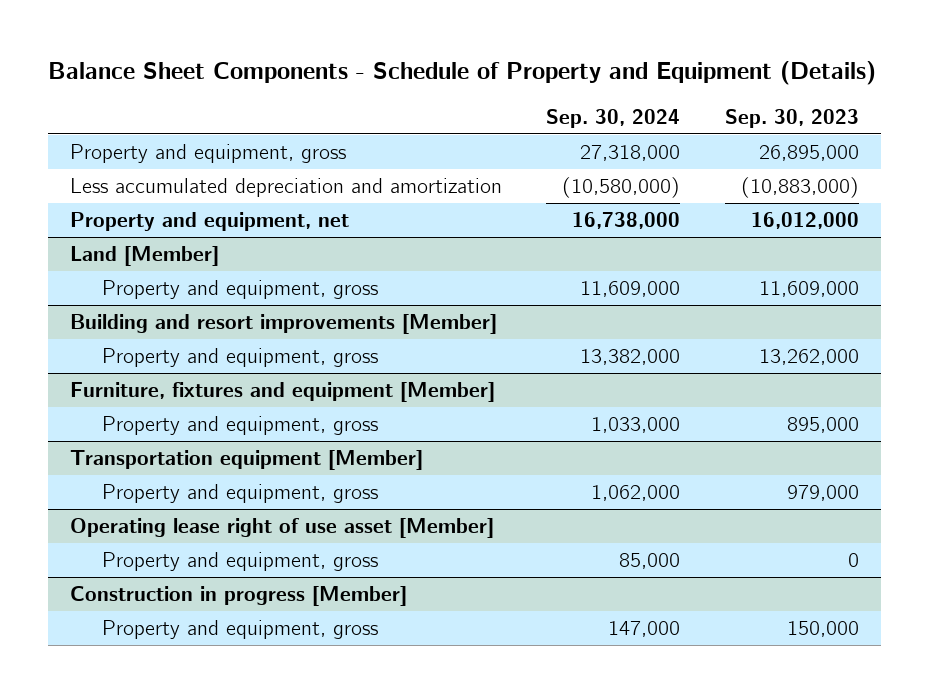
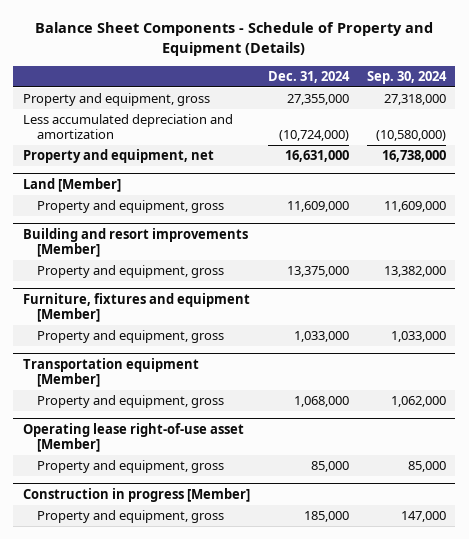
[725,108,860,128] Sep. 30, 2023 -> none
none -> [267,70,350,83] Dec. 31, 2024
[69,518,494,539] Operating lease right of use asset [Member] -> [22,422,244,453] Operating lease right-of-use asset [Member]

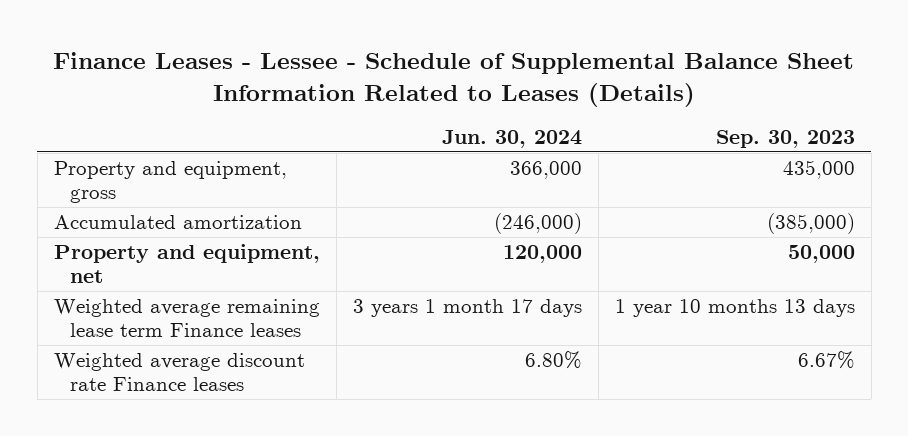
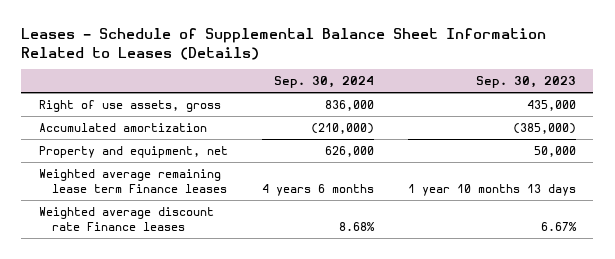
[53,52,855,107] Finance Leases - Lessee - Schedule of Supplemental Balance Sheet Information Related to Leases (Details) -> [21,28,547,60] Leases - Schedule of Supplemental Balance Sheet Information Related to Leases (Details)
[441,129,582,148] Jun. 30, 2024 -> none
none -> [273,76,374,89] Sep. 30, 2024
[53,161,287,204] Property and equipment, gross -> [38,99,221,112] Right of use assets, gross

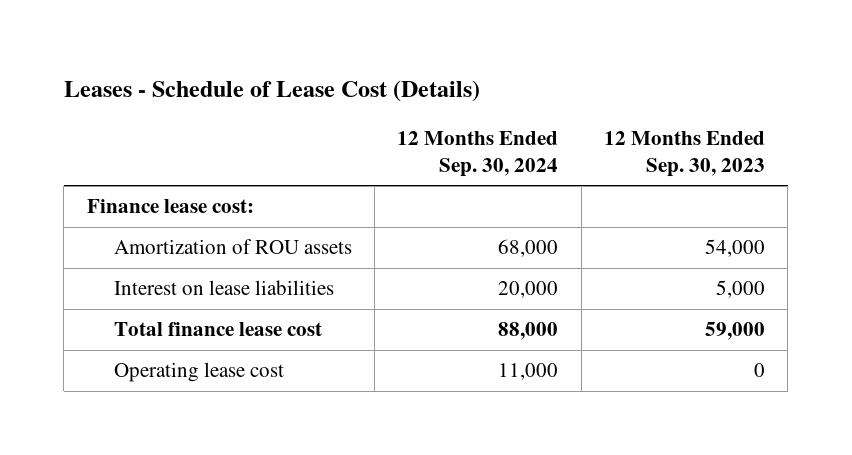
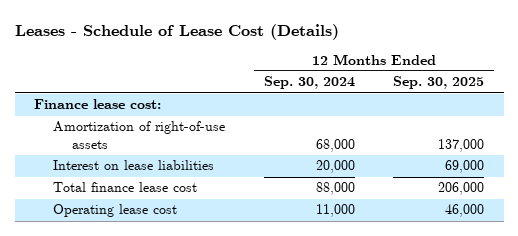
[604,130,766,178] 12 Months Ended Sep. 30, 2023 -> none
none -> [393,76,485,90] Sep. 30, 2025
[113,239,352,255] Amortization of ROU assets -> [52,121,225,149] Amortization of right-of-use assets

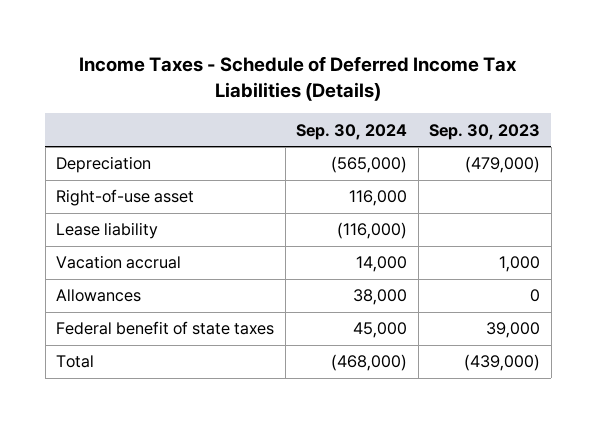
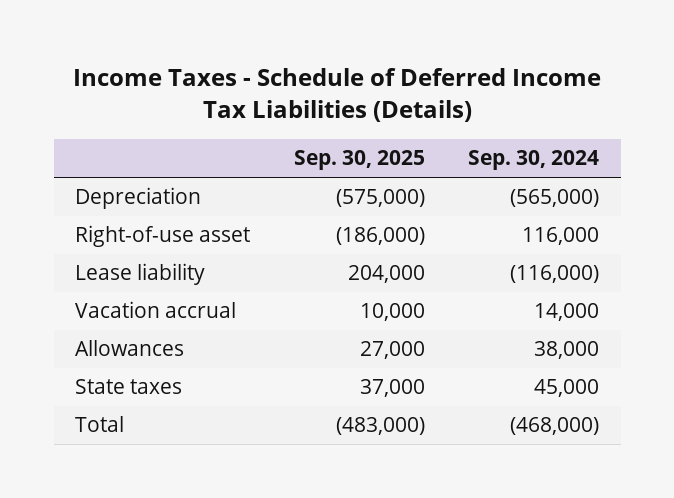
[429,123,541,140] Sep. 30, 2023 -> none
none -> [293,150,425,171] Sep. 30, 2025
[56,321,275,336] Federal benefit of state taxes -> [75,379,183,395] State taxes

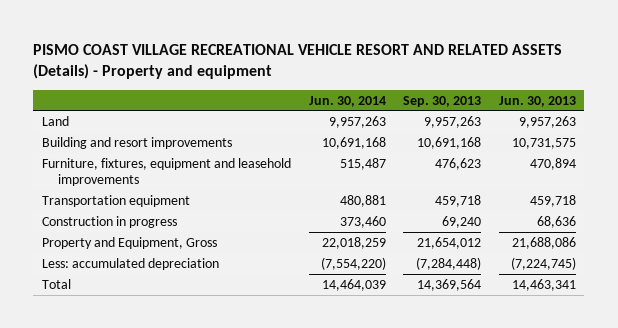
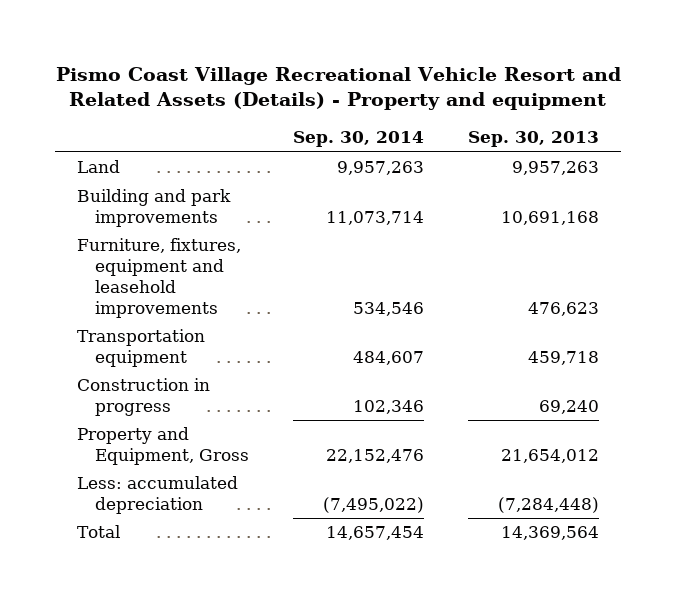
[33,43,563,80] PISMO COAST VILLAGE RECREATIONAL VEHICLE RESORT AND RELATED ASSETS (Details) - Property and equipment -> [56,66,622,111] Pismo Coast Village Recreational Vehicle Resort and Related Assets (Details) - Property and equipment
[308,95,386,107] Jun. 30, 2014 -> none
[498,95,576,107] Jun. 30, 2013 -> none
none -> [292,131,424,148] Sep. 30, 2014
[42,136,233,149] Building and resort improvements -> [77,189,232,228] Building and park improvements

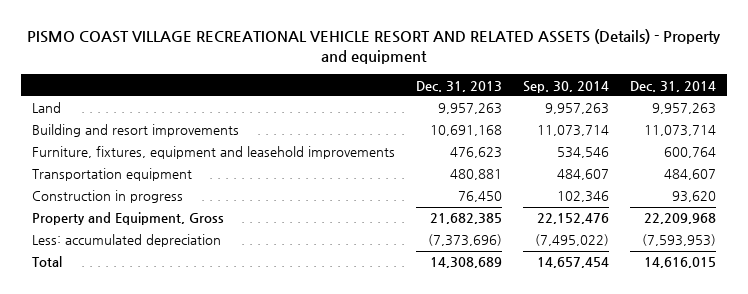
[56,66,622,111] Pismo Coast Village Recreational Vehicle Resort and Related Assets (Details) - Property and equipment -> [26,29,721,65] PISMO COAST VILLAGE RECREATIONAL VEHICLE RESORT AND RELATED ASSETS (Details) - Property and equipment
[468,131,600,148] Sep. 30, 2013 -> none
none -> [415,80,502,92] Dec. 31, 2013
none -> [630,80,717,92] Dec. 31, 2014
[77,189,232,228] Building and park improvements -> [31,124,239,138] Building and resort improvements

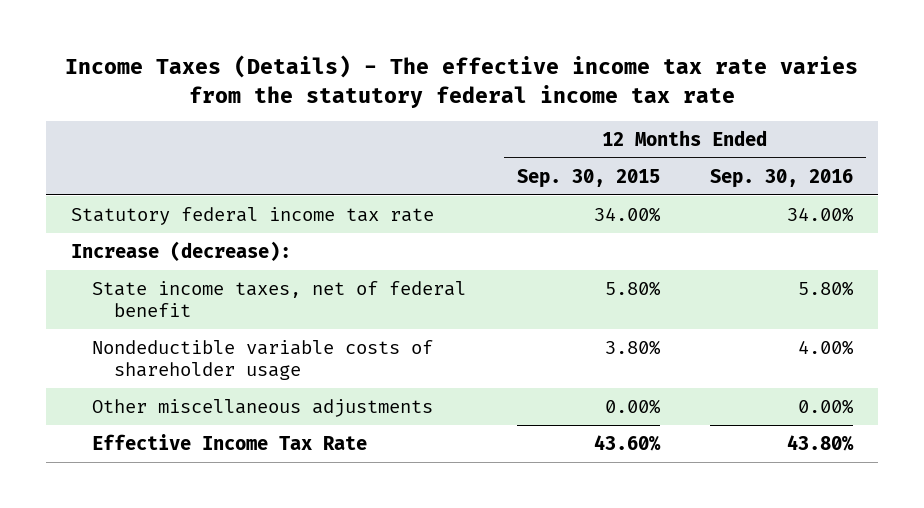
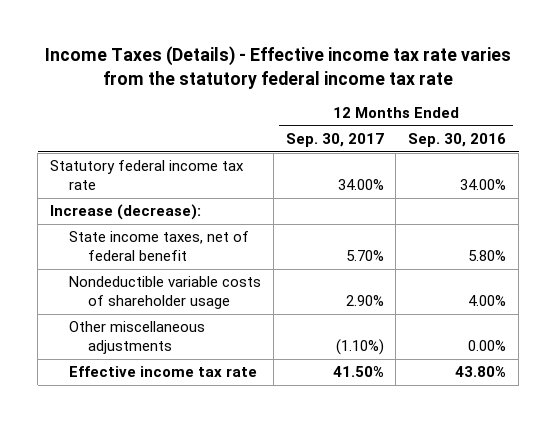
[64,55,858,108] Income Taxes (Details) - The effective income tax rate varies from the statutory federal income tax rate -> [45,46,512,89] Income Taxes (Details) - Effective income tax rate varies from the statutory federal income tax rate
[516,168,660,188] Sep. 30, 2015 -> none
none -> [285,133,384,148] Sep. 30, 2017
[92,433,368,450] Effective Income Tax Rate -> [68,366,257,378] Effective income tax rate

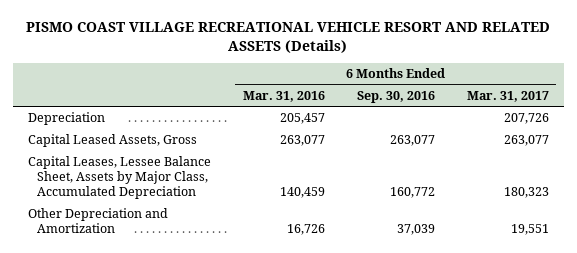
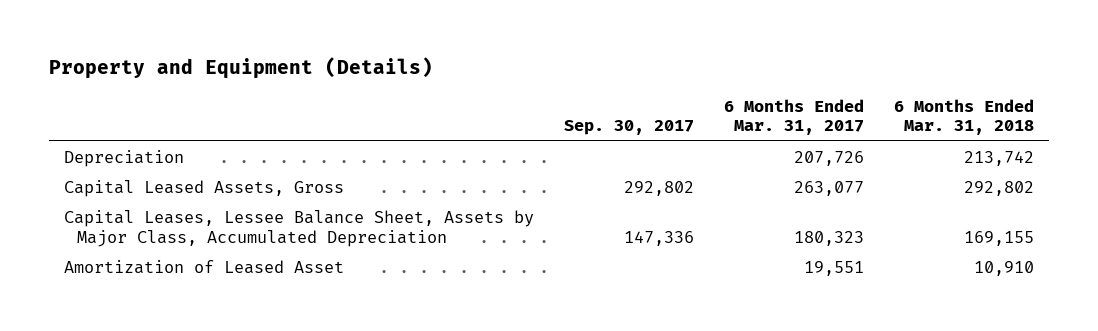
[26,21,551,53] PISMO COAST VILLAGE RECREATIONAL VEHICLE RESORT AND RELATED ASSETS (Details) -> [49,57,434,80] Property and Equipment (Details)
[243,90,326,102] Mar. 31, 2016 -> none
[356,90,435,103] Sep. 30, 2016 -> none
none -> [564,120,695,136] Sep. 30, 2017
none -> [893,98,1034,136] 6 Months Ended Mar. 31, 2018
[28,208,169,234] Other Depreciation and Amortization -> [64,259,345,274] Amortization of Leased Asset

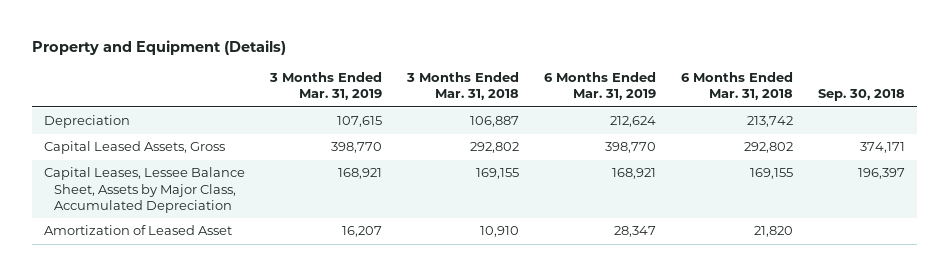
[564,120,695,136] Sep. 30, 2017 -> none
[724,98,865,136] 6 Months Ended Mar. 31, 2017 -> none
none -> [269,71,383,101] 3 Months Ended Mar. 31, 2019
none -> [406,71,520,101] 3 Months Ended Mar. 31, 2018
none -> [544,71,657,101] 6 Months Ended Mar. 31, 2019
none -> [817,89,905,102] Sep. 30, 2018
[973,260,1034,276] 10,910 -> [753,226,793,238] 21,820

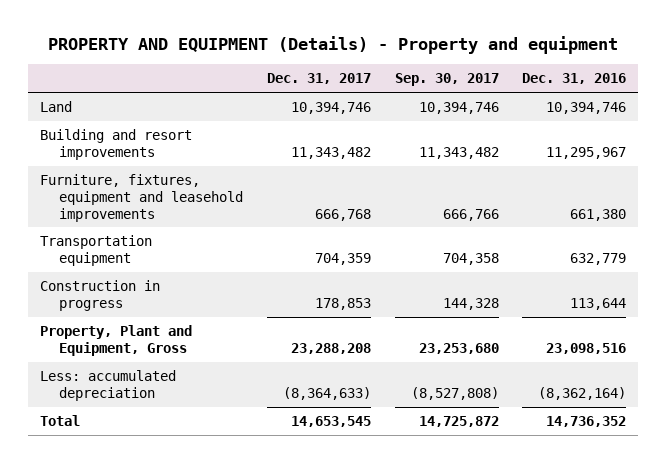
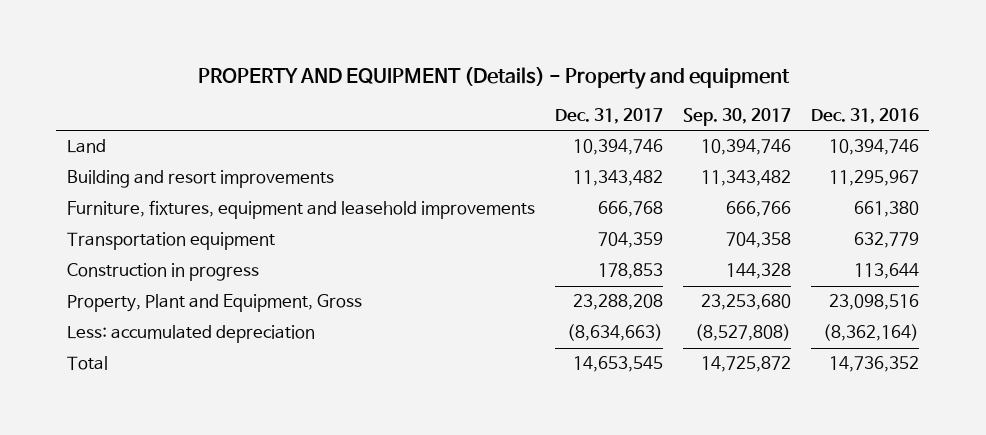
[282,386,371,400] (8,364,633) -> [566,324,663,342] (8,634,663)

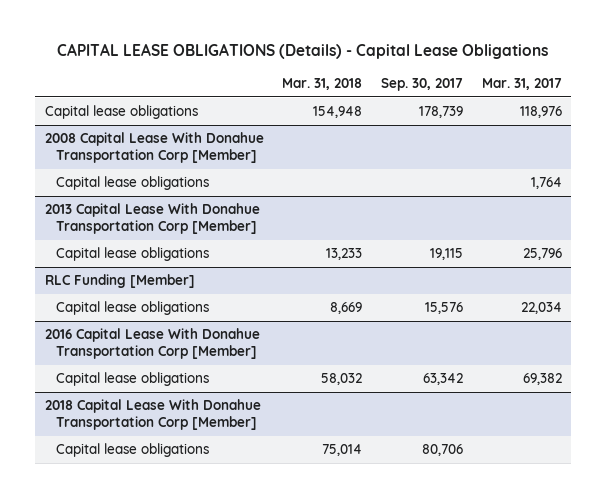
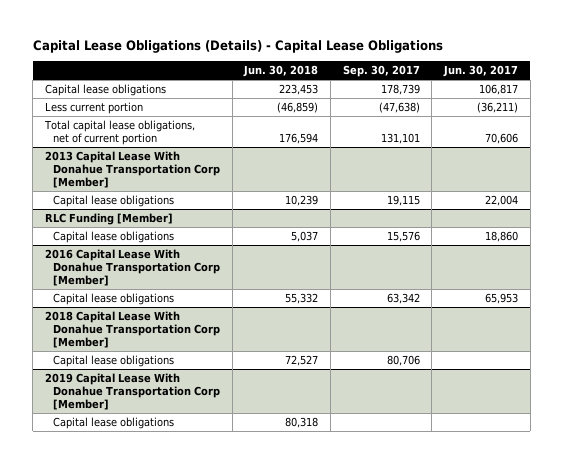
[57,43,549,60] CAPITAL LEASE OBLIGATIONS (Details) - Capital Lease Obligations -> [32,40,443,54] Capital Lease Obligations (Details) - Capital Lease Obligations
[282,77,363,90] Mar. 31, 2018 -> none
[481,77,562,90] Mar. 31, 2017 -> none
none -> [243,65,319,78] Jun. 30, 2018
none -> [443,65,519,78] Jun. 30, 2017
[44,132,264,164] 2008 Capital Lease With Donahue Transportation Corp [Member] -> none
[55,176,209,191] Capital lease obligations -> none
none -> [45,101,144,114] Less current portion
none -> [44,119,196,145] Total capital lease obligations, net of current portion
none -> [45,372,220,410] 2019 Capital Lease With Donahue Transportation Corp [Member]
none -> [52,416,174,429] Capital lease obligations

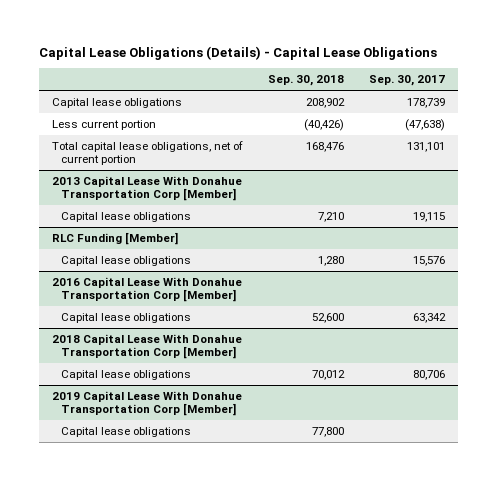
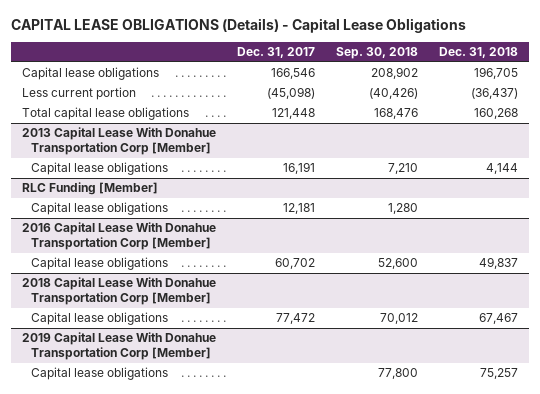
[39,45,438,60] Capital Lease Obligations (Details) - Capital Lease Obligations -> [11,17,467,33] CAPITAL LEASE OBLIGATIONS (Details) - Capital Lease Obligations
[369,75,446,87] Sep. 30, 2017 -> none
none -> [236,47,315,59] Dec. 31, 2017
none -> [439,47,519,59] Dec. 31, 2018
[51,141,243,166] Total capital lease obligations, net of current portion -> [21,107,189,121] Total capital lease obligations

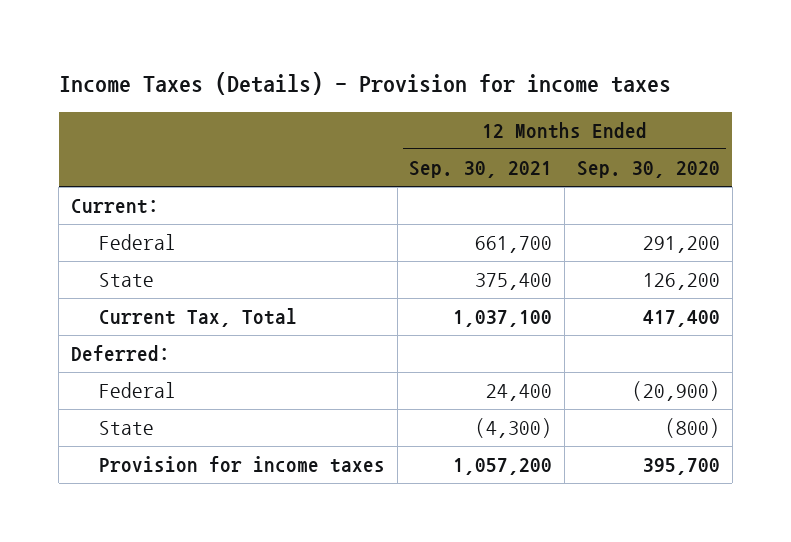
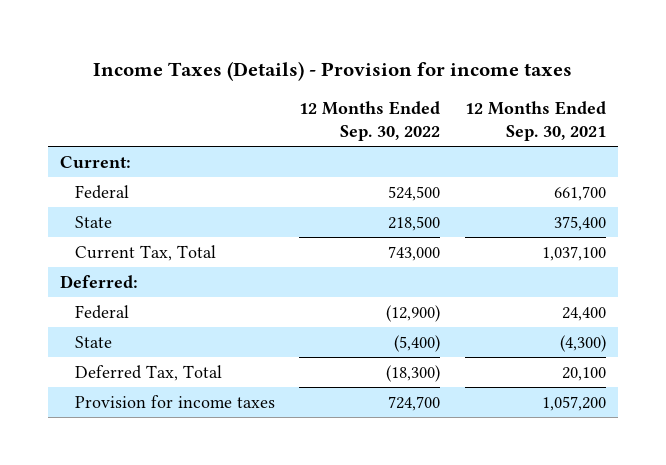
[577,161,721,179] Sep. 30, 2020 -> none
none -> [299,101,441,141] 12 Months Ended Sep. 30, 2022
none -> [74,364,222,381] Deferred Tax, Total

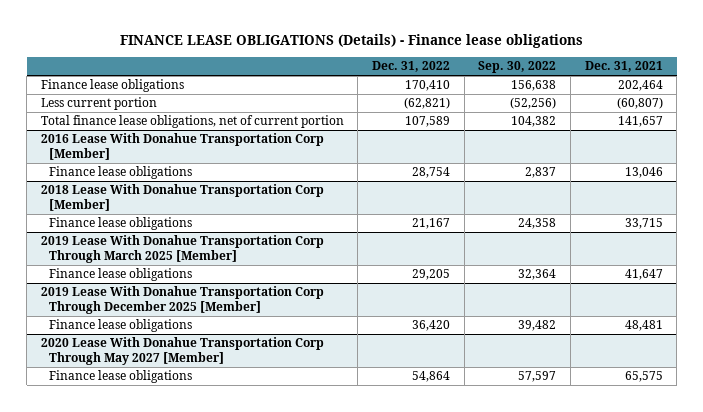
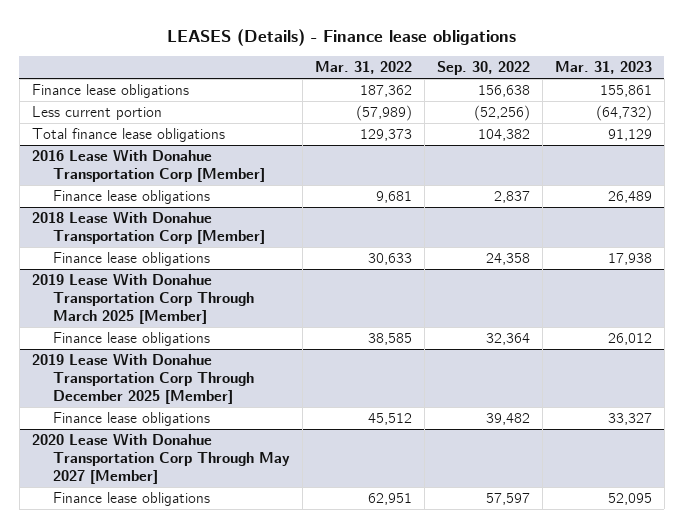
[119,33,583,48] FINANCE LEASE OBLIGATIONS (Details) - Finance lease obligations -> [166,28,516,46] LEASES (Details) - Finance lease obligations
[372,61,451,73] Dec. 31, 2022 -> none
[584,61,663,73] Dec. 31, 2021 -> none
none -> [315,61,413,75] Mar. 31, 2022
none -> [554,61,652,75] Mar. 31, 2023
[40,115,344,129] Total finance lease obligations, net of current portion -> [31,128,225,143] Total finance lease obligations

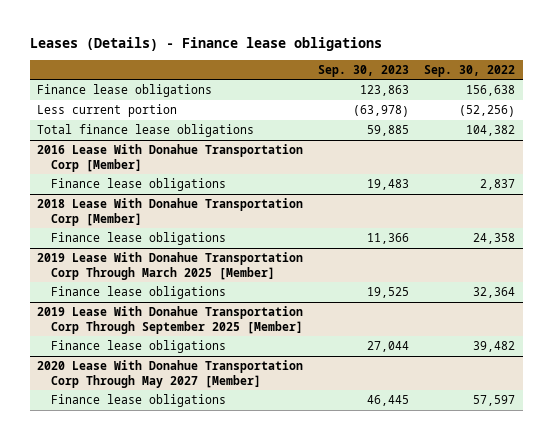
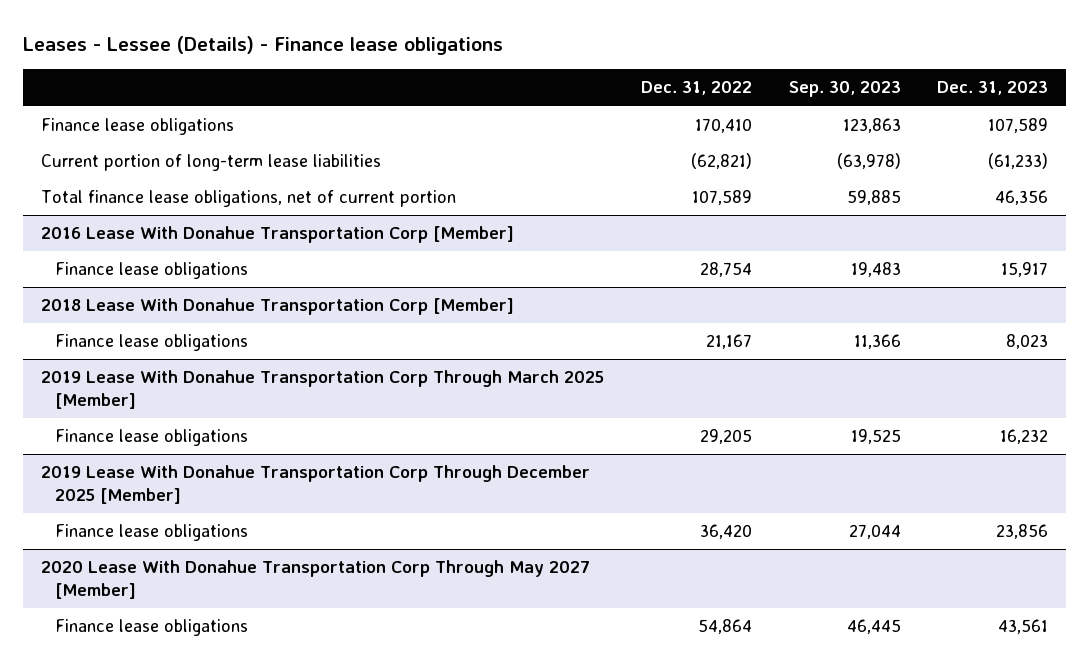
[29,36,382,51] Leases (Details) - Finance lease obligations -> [23,36,504,56] Leases - Lessee (Details) - Finance lease obligations
[424,64,516,77] Sep. 30, 2022 -> none
none -> [640,81,752,96] Dec. 31, 2022
none -> [937,81,1049,96] Dec. 31, 2023
[36,104,177,118] Less current portion -> [41,154,382,172] Current portion of long-term lease liabilities
[36,124,254,138] Total finance lease obligations -> [41,190,457,208] Total finance lease obligations, net of current portion
[36,306,304,334] 2019 Lease With Donahue Transportation Corp Through September 2025 [Member] -> [41,465,591,504] 2019 Lease With Donahue Transportation Corp Through December 2025 [Member]

